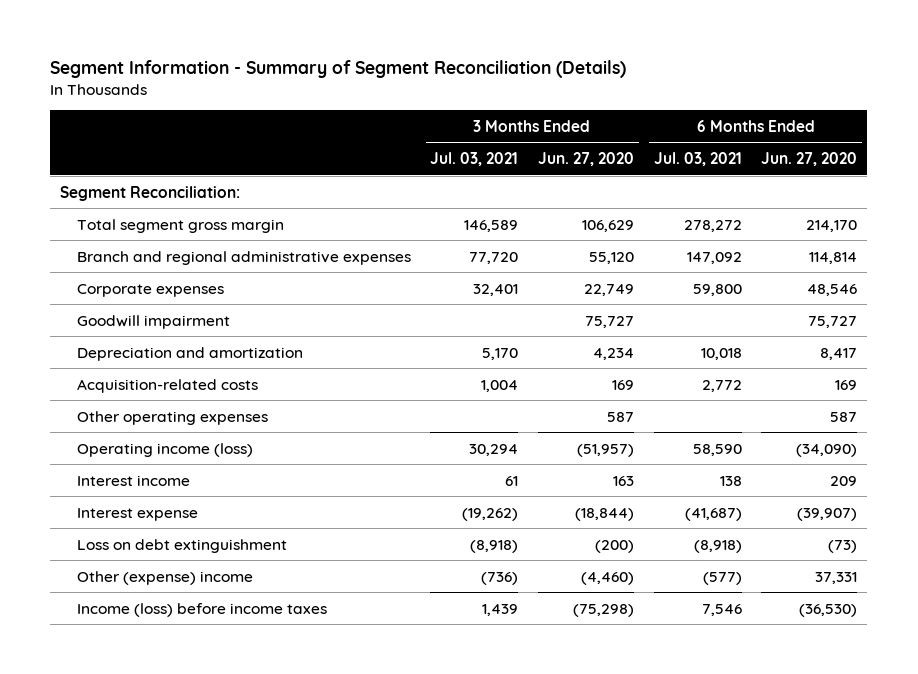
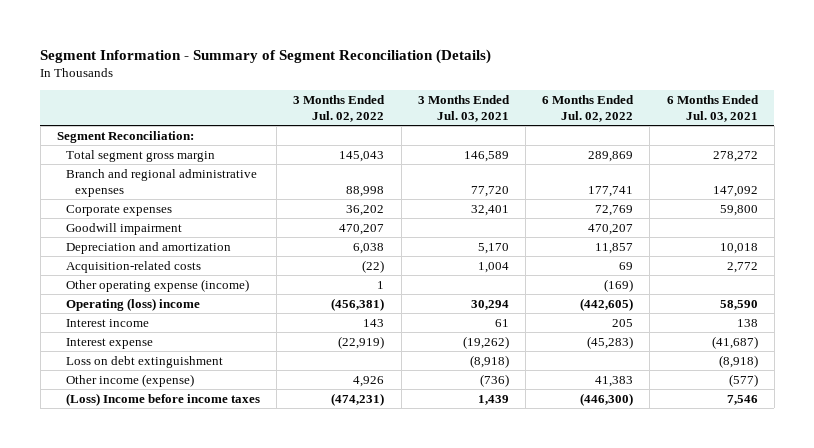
[538,152,635,167] Jun. 27, 2020 -> none
[761,152,858,167] Jun. 27, 2020 -> none
none -> [293,95,386,122] 3 Months Ended Jul. 02, 2022
none -> [542,95,635,122] 6 Months Ended Jul. 02, 2022
[76,410,268,425] Other operating expenses -> none
none -> [65,278,249,292] Other operating expense (income)
[76,442,253,457] Operating income (loss) -> [65,297,200,311] Operating (loss) income
[76,570,253,585] Other (expense) income -> [65,373,194,387] Other income (expense)
[76,602,327,617] Income (loss) before income taxes -> [65,392,260,406] (Loss) Income before income taxes

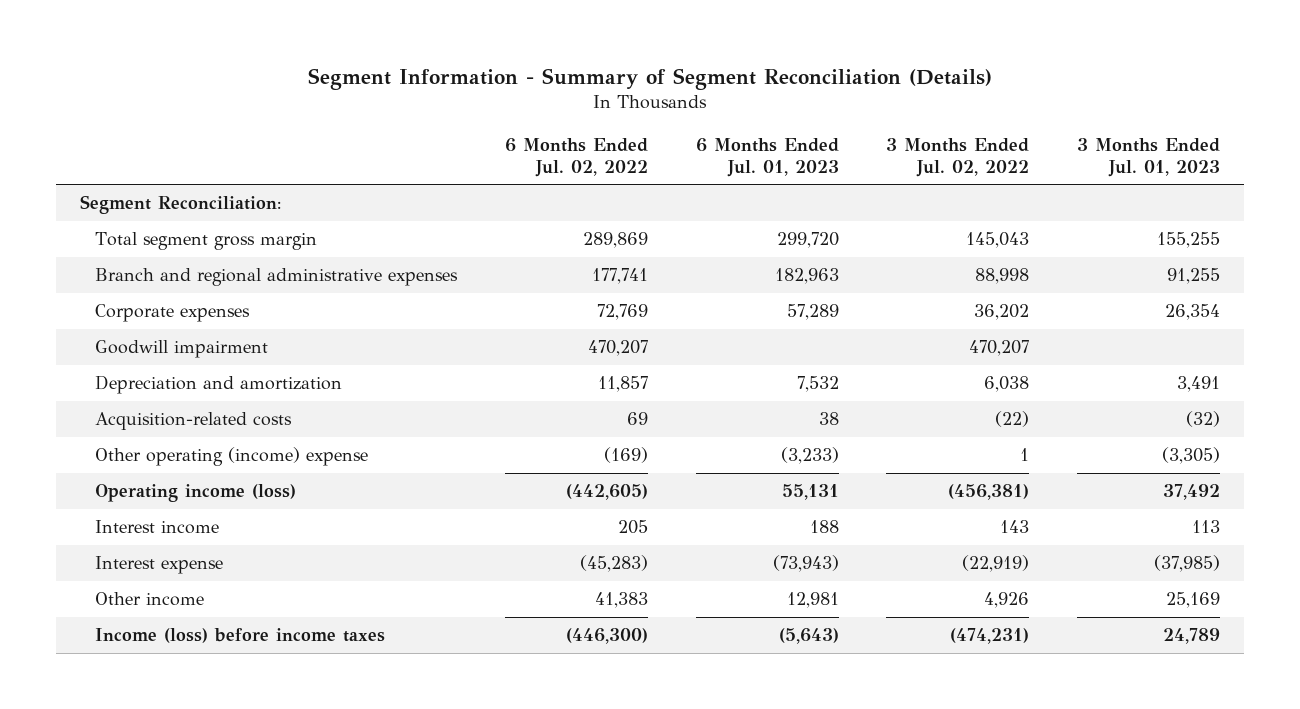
[417,95,510,122] 3 Months Ended Jul. 03, 2021 -> none
[666,95,759,122] 6 Months Ended Jul. 03, 2021 -> none
none -> [695,137,839,177] 6 Months Ended Jul. 01, 2023
none -> [1077,137,1221,177] 3 Months Ended Jul. 01, 2023
[65,278,249,292] Other operating expense (income) -> [94,447,368,467] Other operating (income) expense
[65,297,200,311] Operating (loss) income -> [94,484,296,503] Operating income (loss)
[65,355,223,368] Loss on debt extinguishment -> none
[65,373,194,387] Other income (expense) -> [94,592,204,607] Other income
[65,392,260,406] (Loss) Income before income taxes -> [94,628,385,644] Income (loss) before income taxes

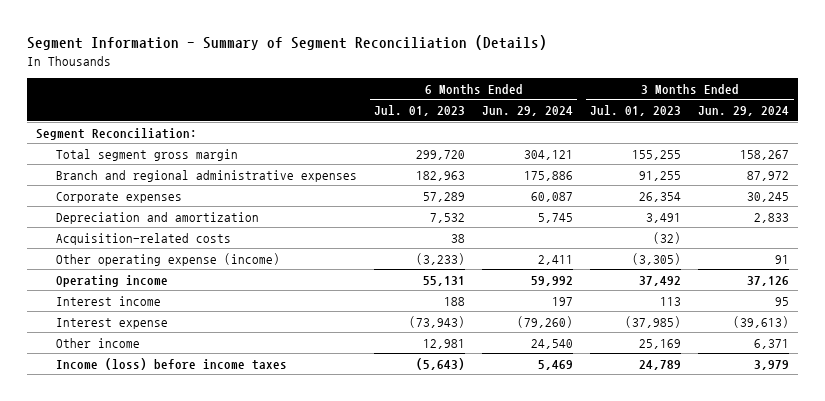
[504,137,648,177] 6 Months Ended Jul. 02, 2022 -> none
[886,137,1030,177] 3 Months Ended Jul. 02, 2022 -> none
none -> [482,106,574,117] Jun. 29, 2024
none -> [698,106,790,117] Jun. 29, 2024
[94,340,268,359] Goodwill impairment -> none
[94,447,368,467] Other operating (income) expense -> [55,252,280,266] Other operating expense (income)
[94,484,296,503] Operating income (loss) -> [55,274,168,287] Operating income

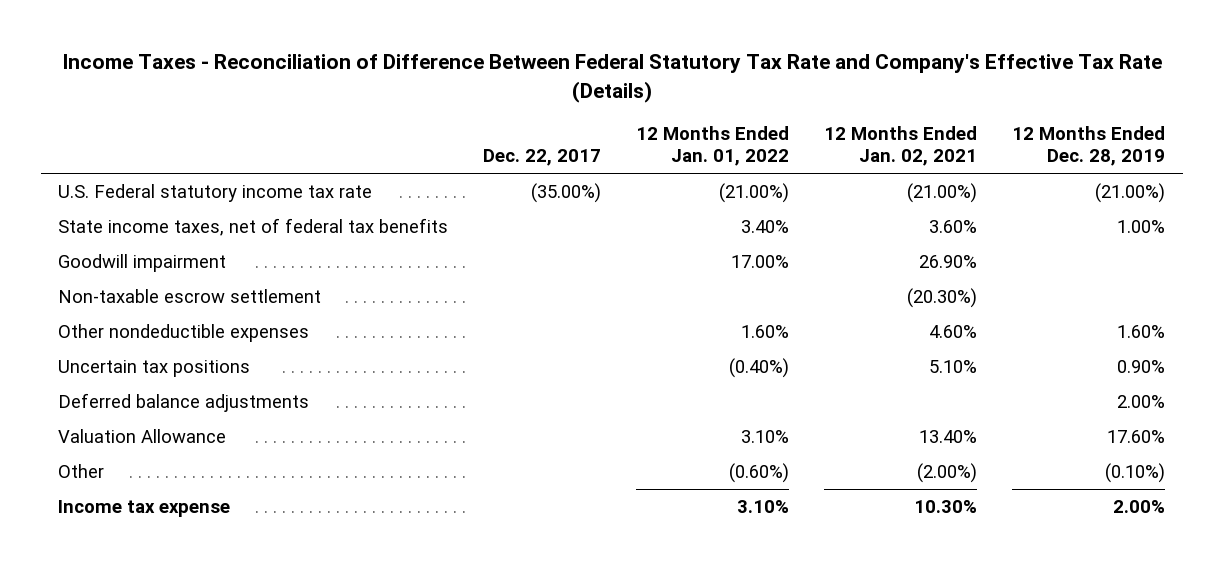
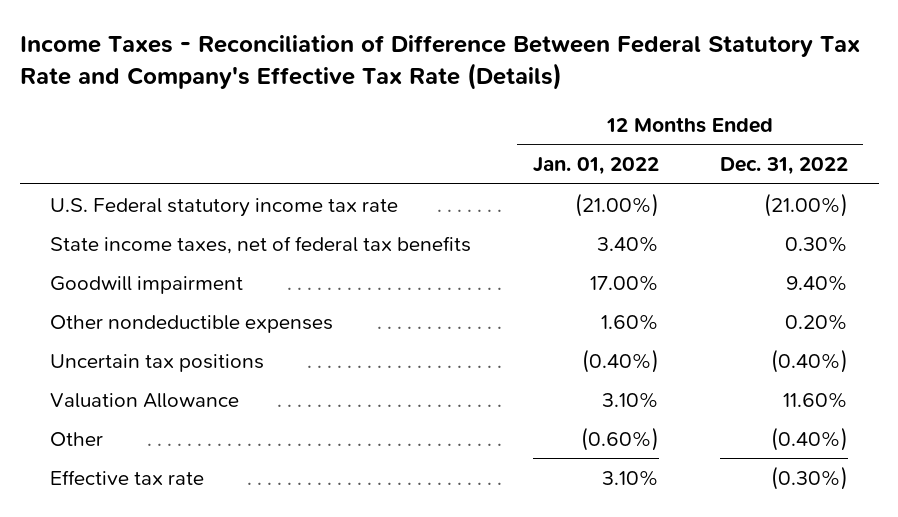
[483,148,602,166] Dec. 22, 2017 -> none
[824,126,978,166] 12 Months Ended Jan. 02, 2021 -> none
[1012,126,1166,166] 12 Months Ended Dec. 28, 2019 -> none
none -> [719,157,848,176] Dec. 31, 2022
[58,289,322,304] Non-taxable escrow settlement -> none
[58,393,310,413] Deferred balance adjustments -> none
[58,500,231,518] Income tax expense -> [50,469,205,485] Effective tax rate

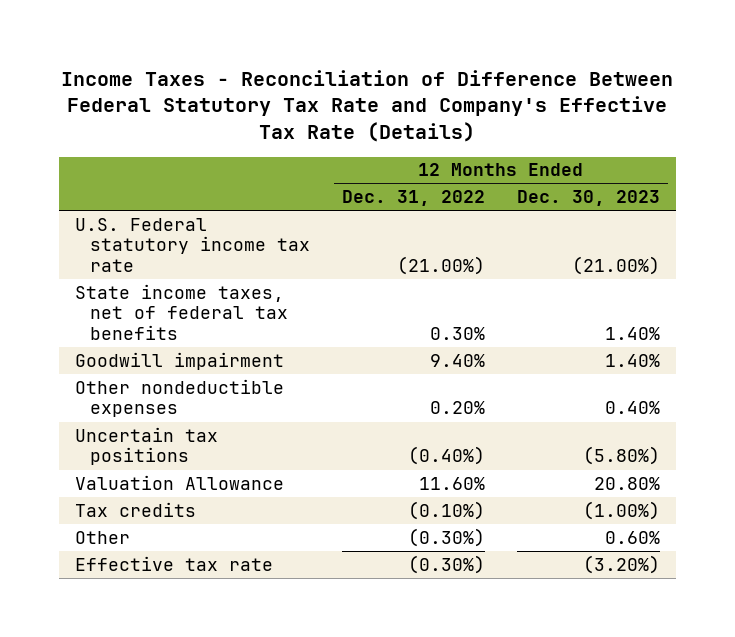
[532,157,659,176] Jan. 01, 2022 -> none
none -> [516,190,660,207] Dec. 30, 2023
none -> [74,501,196,517] Tax credits
[770,426,848,451] (0.40%) -> [407,527,485,547] (0.30%)

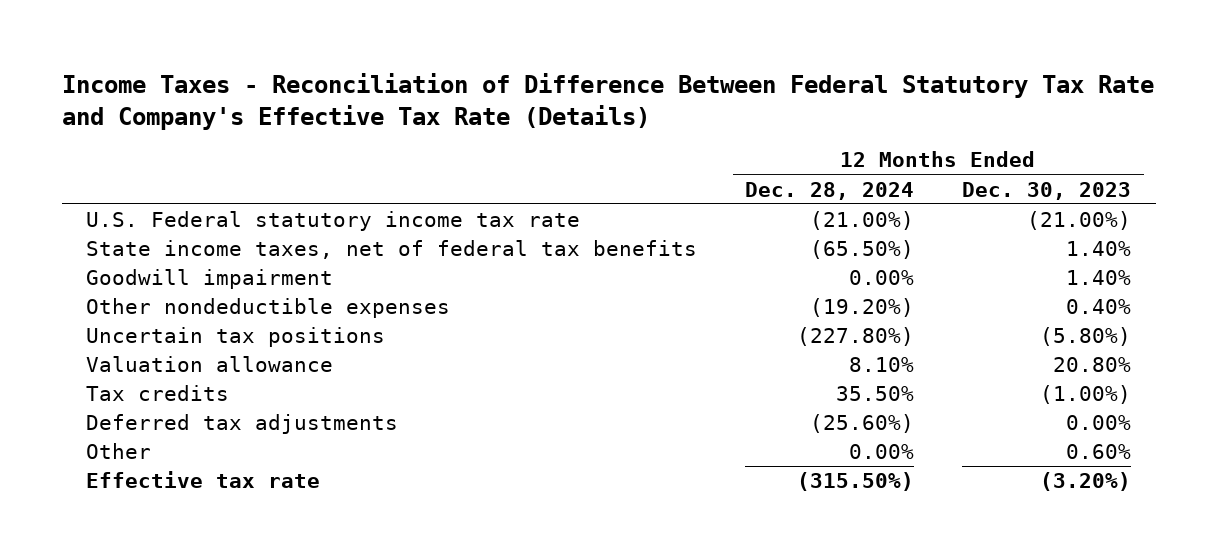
[341,190,485,207] Dec. 31, 2022 -> none
none -> [745,181,915,200] Dec. 28, 2024
[74,474,284,490] Valuation Allowance -> [85,356,333,373] Valuation allowance
none -> [85,414,398,435] Deferred tax adjustments

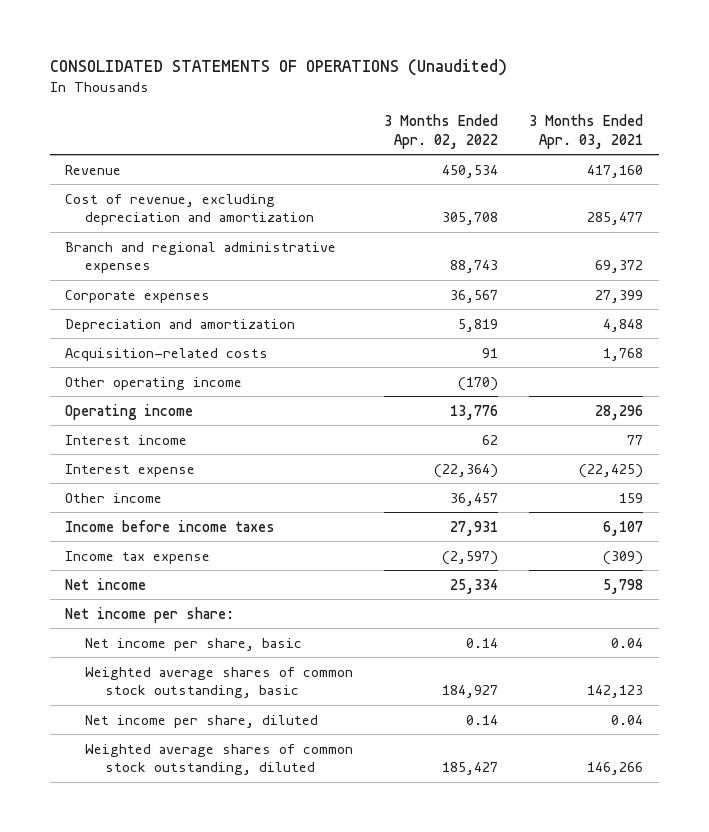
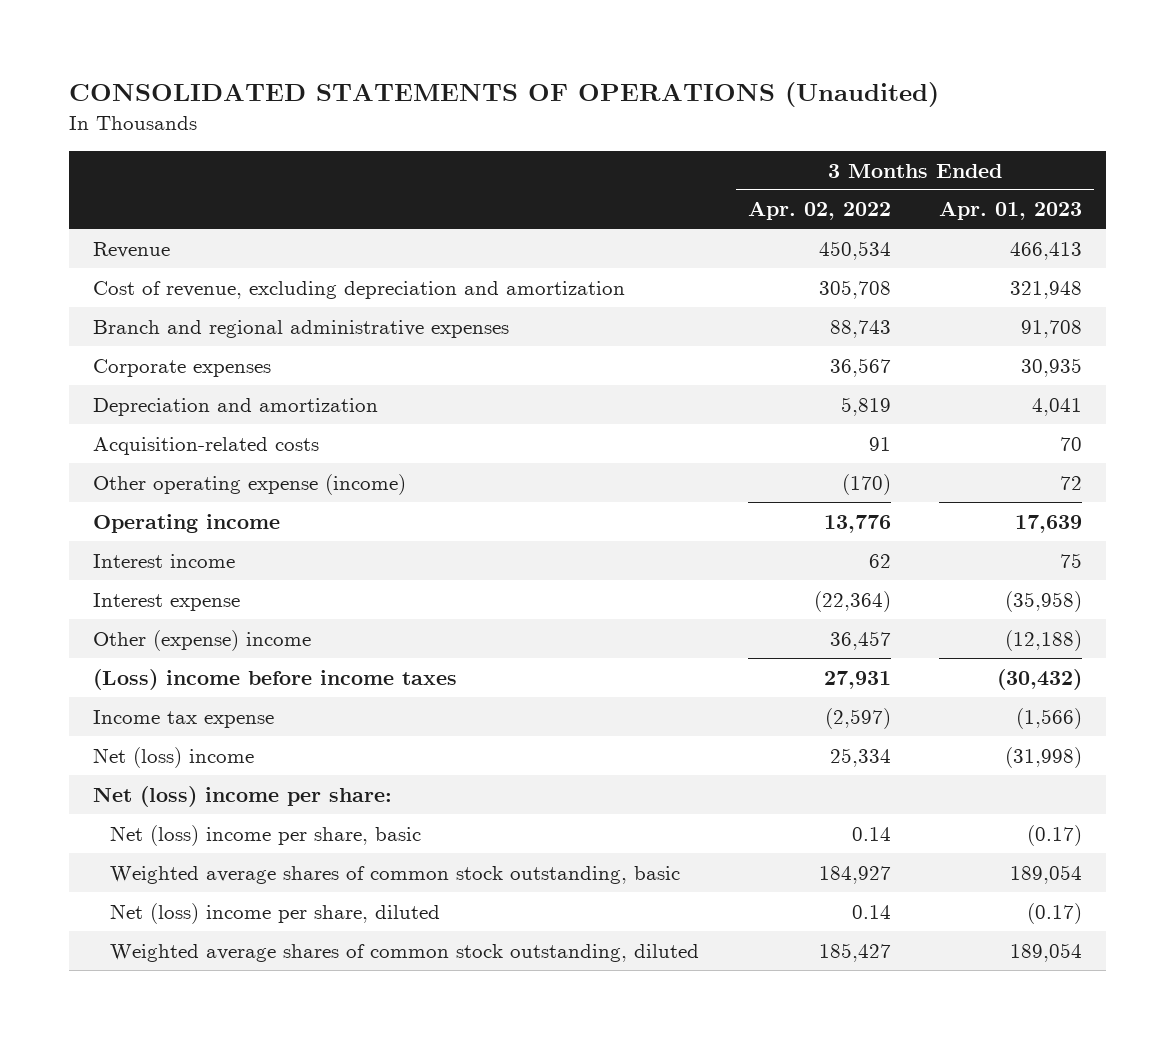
[529,114,644,149] 3 Months Ended Apr. 03, 2021 -> none
none -> [938,201,1082,221] Apr. 01, 2023
[65,376,243,390] Other operating income -> [92,473,406,495] Other operating expense (income)
[65,492,163,503] Other income -> [92,629,311,651] Other (expense) income
[65,519,276,532] Income before income taxes -> [92,668,457,690] (Loss) income before income taxes
[65,577,147,590] Net income -> [92,746,254,768] Net (loss) income
[65,606,235,623] Net income per share: -> [92,785,392,807] Net (loss) income per share:
[84,637,302,651] Net income per share, basic -> [110,824,422,846] Net (loss) income per share, basic
[84,714,318,728] Net income per share, diluted -> [110,902,441,924] Net (loss) income per share, diluted

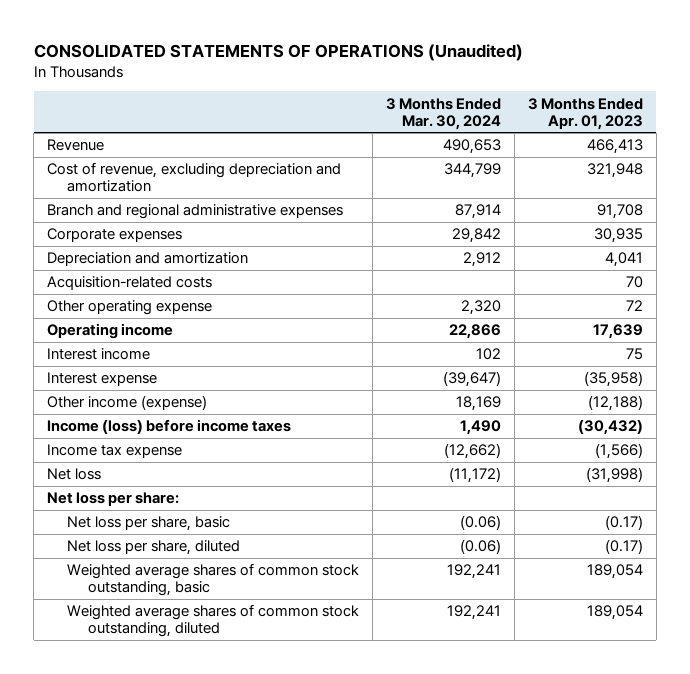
[747,201,891,221] Apr. 02, 2022 -> none
none -> [386,97,502,130] 3 Months Ended Mar. 30, 2024
[92,473,406,495] Other operating expense (income) -> [46,300,212,316] Other operating expense
[92,629,311,651] Other (expense) income -> [46,395,207,411] Other income (expense)
[92,668,457,690] (Loss) income before income taxes -> [46,419,291,435] Income (loss) before income taxes
[92,746,254,768] Net (loss) income -> [46,468,101,481] Net loss
[92,785,392,807] Net (loss) income per share: -> [46,492,179,507] Net loss per share:
[110,824,422,846] Net (loss) income per share, basic -> [67,516,231,532] Net loss per share, basic
none -> [67,540,241,556] Net loss per share, diluted
[110,902,441,924] Net (loss) income per share, diluted -> none

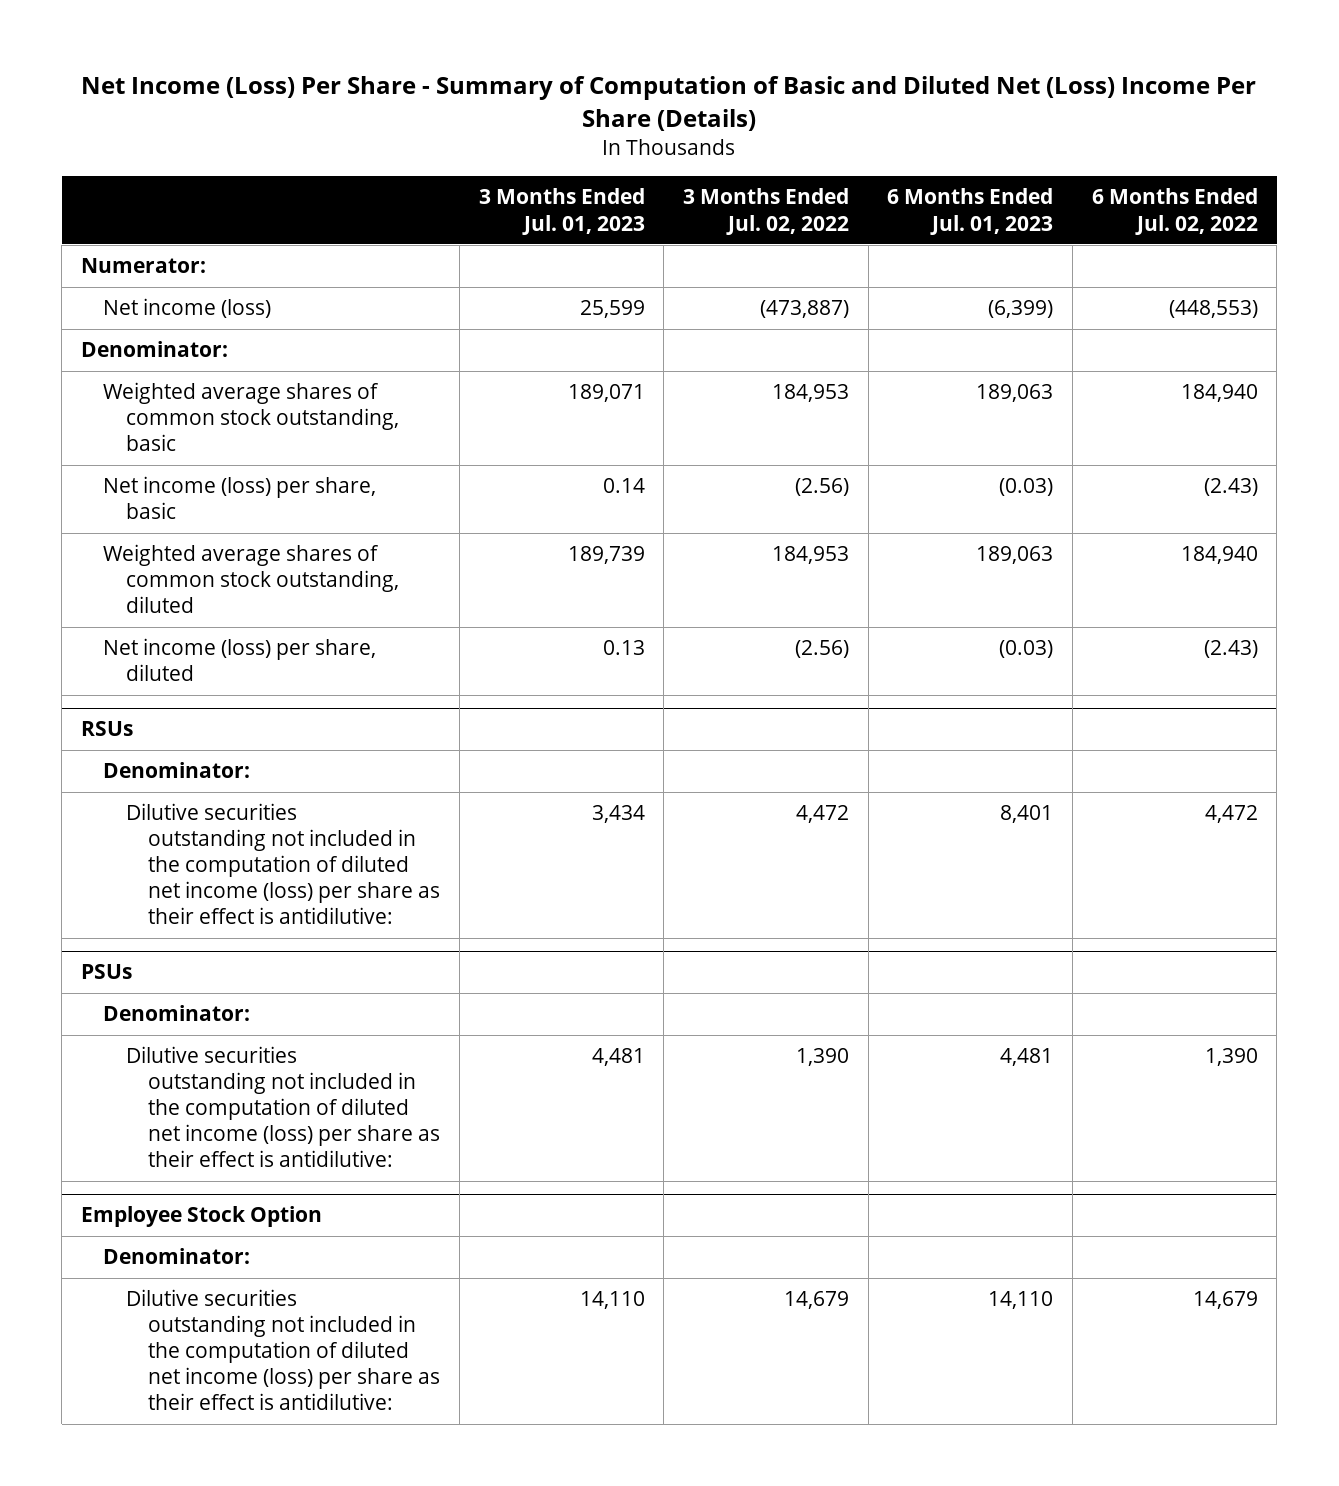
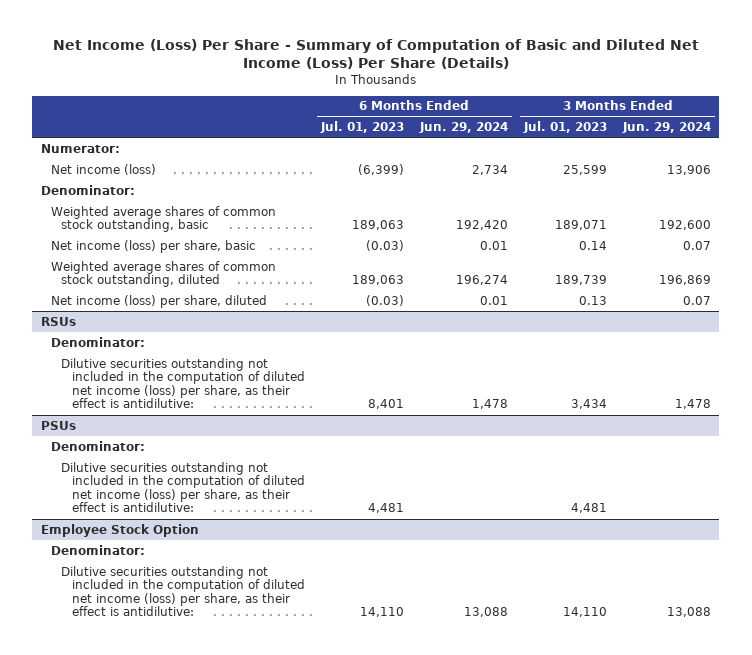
[81,76,1257,131] Net Income (Loss) Per Share - Summary of Computation of Basic and Diluted Net (Loss) Income Per Share (Details) -> [52,39,699,70] Net Income (Loss) Per Share - Summary of Computation of Basic and Diluted Net Income (Loss) Per Share (Details)
[682,188,849,235] 3 Months Ended Jul. 02, 2022 -> none
[1091,188,1258,235] 6 Months Ended Jul. 02, 2022 -> none
none -> [418,121,508,133] Jun. 29, 2024
none -> [622,121,712,133] Jun. 29, 2024
[125,803,441,925] Dilutive securities outstanding not included in the computation of diluted net income (loss) per share as their effect is antidilutive: -> [61,357,305,409] Dilutive securities outstanding not included in the computation of diluted net income (loss) per share, as their effect is antidilutive:
[125,1046,441,1168] Dilutive securities outstanding not included in the computation of diluted net income (loss) per share as their effect is antidilutive: -> [61,461,305,513] Dilutive securities outstanding not included in the computation of diluted net income (loss) per share, as their effect is antidilutive:
[125,1289,441,1411] Dilutive securities outstanding not included in the computation of diluted net income (loss) per share as their effect is antidilutive: -> [61,565,305,617] Dilutive securities outstanding not included in the computation of diluted net income (loss) per share, as their effect is antidilutive:

